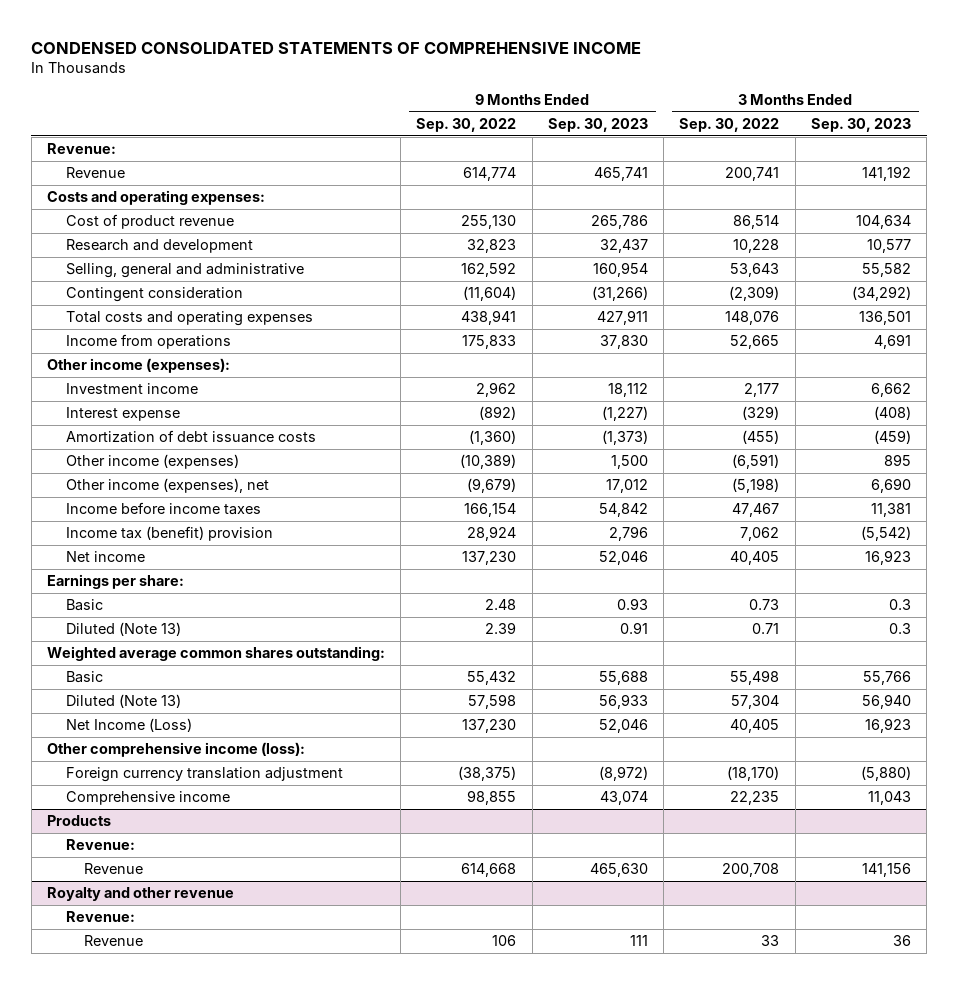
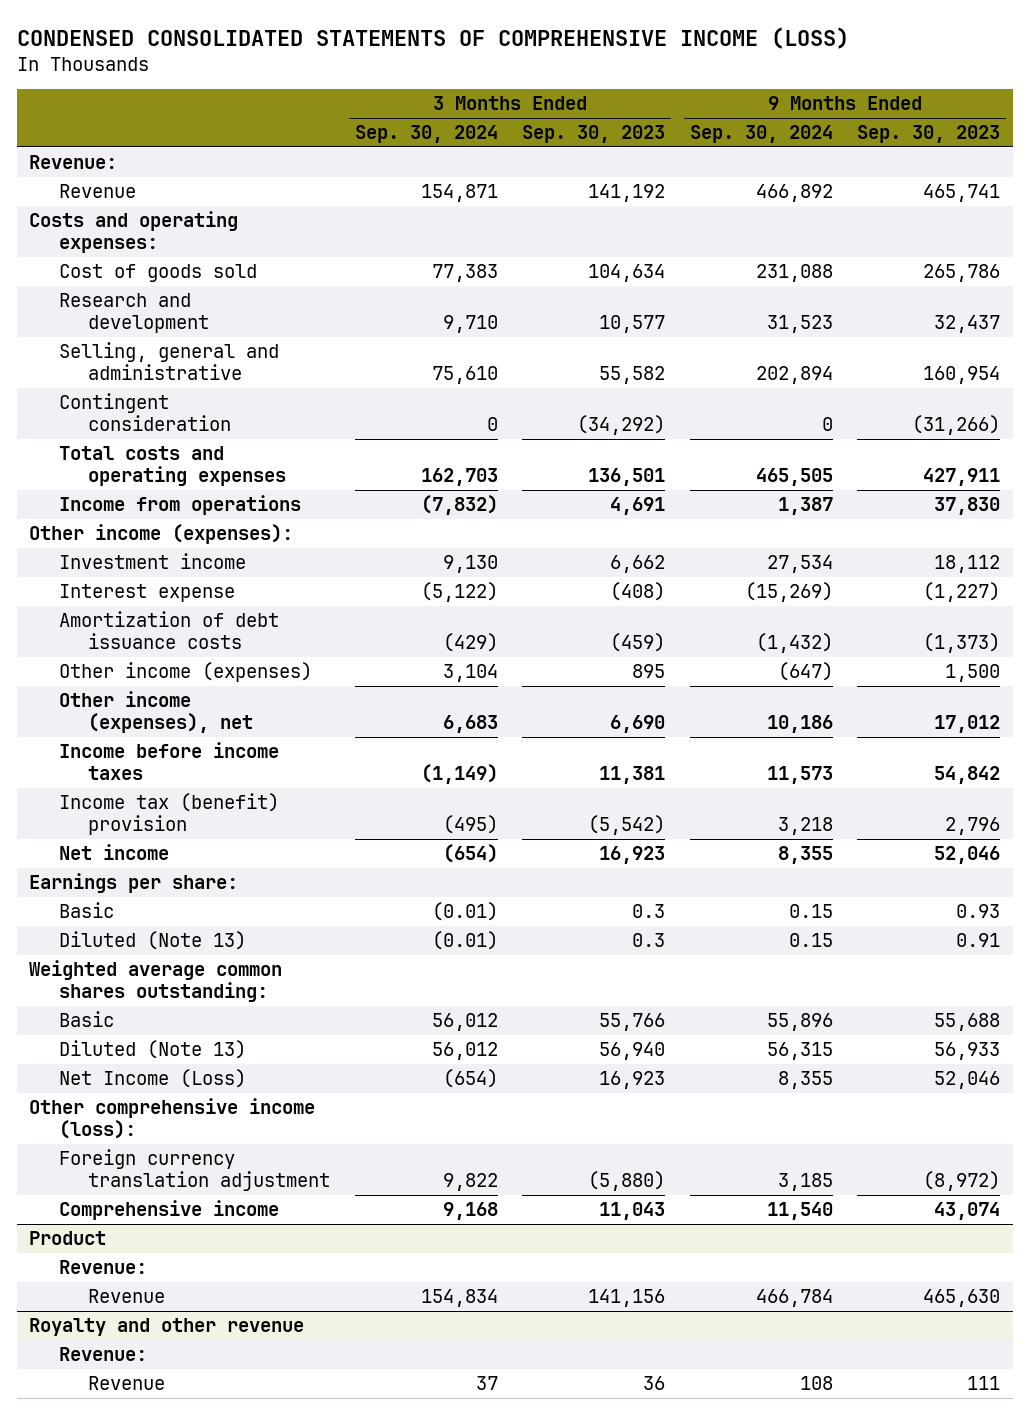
[31,41,642,54] CONDENSED CONSOLIDATED STATEMENTS OF COMPREHENSIVE INCOME -> [16,26,849,49] CONDENSED CONSOLIDATED STATEMENTS OF COMPREHENSIVE INCOME (LOSS)
[416,118,517,133] Sep. 30, 2022 -> none
[679,118,780,133] Sep. 30, 2022 -> none
none -> [354,125,498,144] Sep. 30, 2024
none -> [689,125,833,144] Sep. 30, 2024
[65,214,234,230] Cost of product revenue -> [58,264,257,283] Cost of goods sold
[46,815,111,827] Products -> [29,1231,107,1246] Product

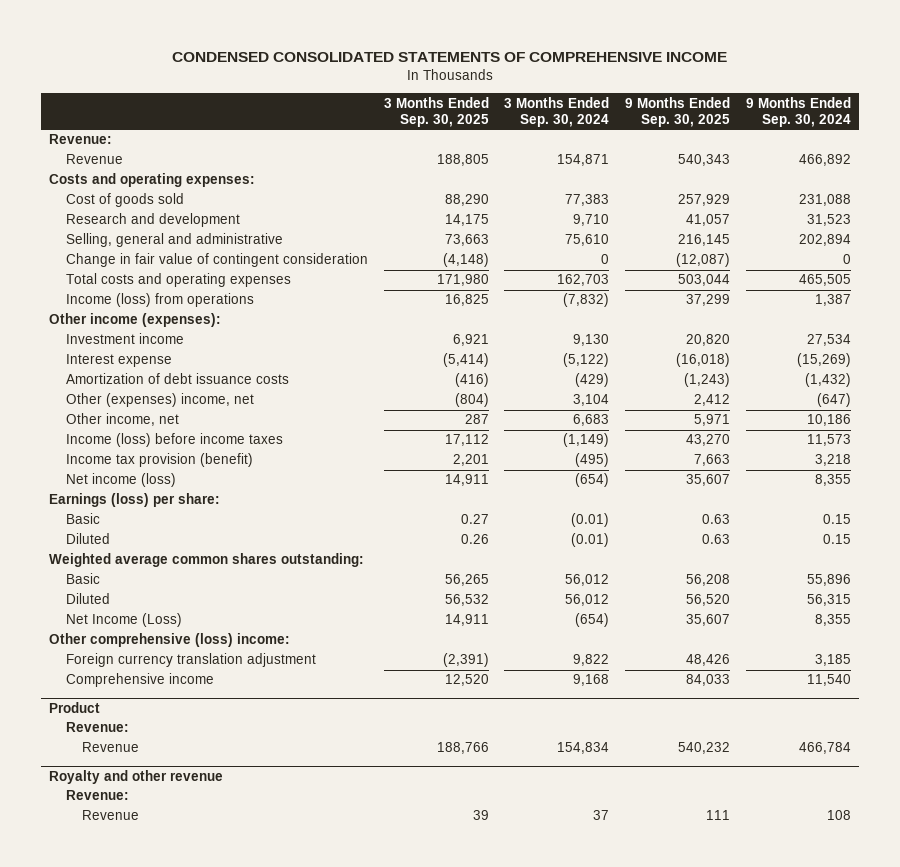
[16,26,849,49] CONDENSED CONSOLIDATED STATEMENTS OF COMPREHENSIVE INCOME (LOSS) -> [172,51,728,62] CONDENSED CONSOLIDATED STATEMENTS OF COMPREHENSIVE INCOME
[522,125,666,144] Sep. 30, 2023 -> none
[857,125,1001,144] Sep. 30, 2023 -> none
none -> [383,96,489,127] 3 Months Ended Sep. 30, 2025
none -> [625,96,731,127] 9 Months Ended Sep. 30, 2025
[58,393,232,432] Contingent consideration -> [65,253,368,268] Change in fair value of contingent consideration
[58,495,301,516] Income from operations -> [65,293,254,308] Income (loss) from operations
[58,662,312,683] Other income (expenses) -> [65,393,254,408] Other (expenses) income, net
[58,691,254,734] Other income (expenses), net -> [65,413,179,427] Other income, net
[58,742,279,781] Income before income taxes -> [65,433,283,448] Income (loss) before income taxes
[58,793,279,836] Income tax (benefit) provision -> [65,453,253,468] Income tax provision (benefit)
[58,844,169,861] Net income -> [65,473,176,488] Net income (loss)
[29,873,239,894] Earnings per share: -> [48,493,220,508] Earnings (loss) per share:
[58,931,246,951] Diluted (Note 13) -> [65,533,110,545] Diluted
[58,1040,246,1060] Diluted (Note 13) -> [65,593,110,605] Diluted
[29,1098,316,1140] Other comprehensive income (loss): -> [48,633,290,648] Other comprehensive (loss) income:

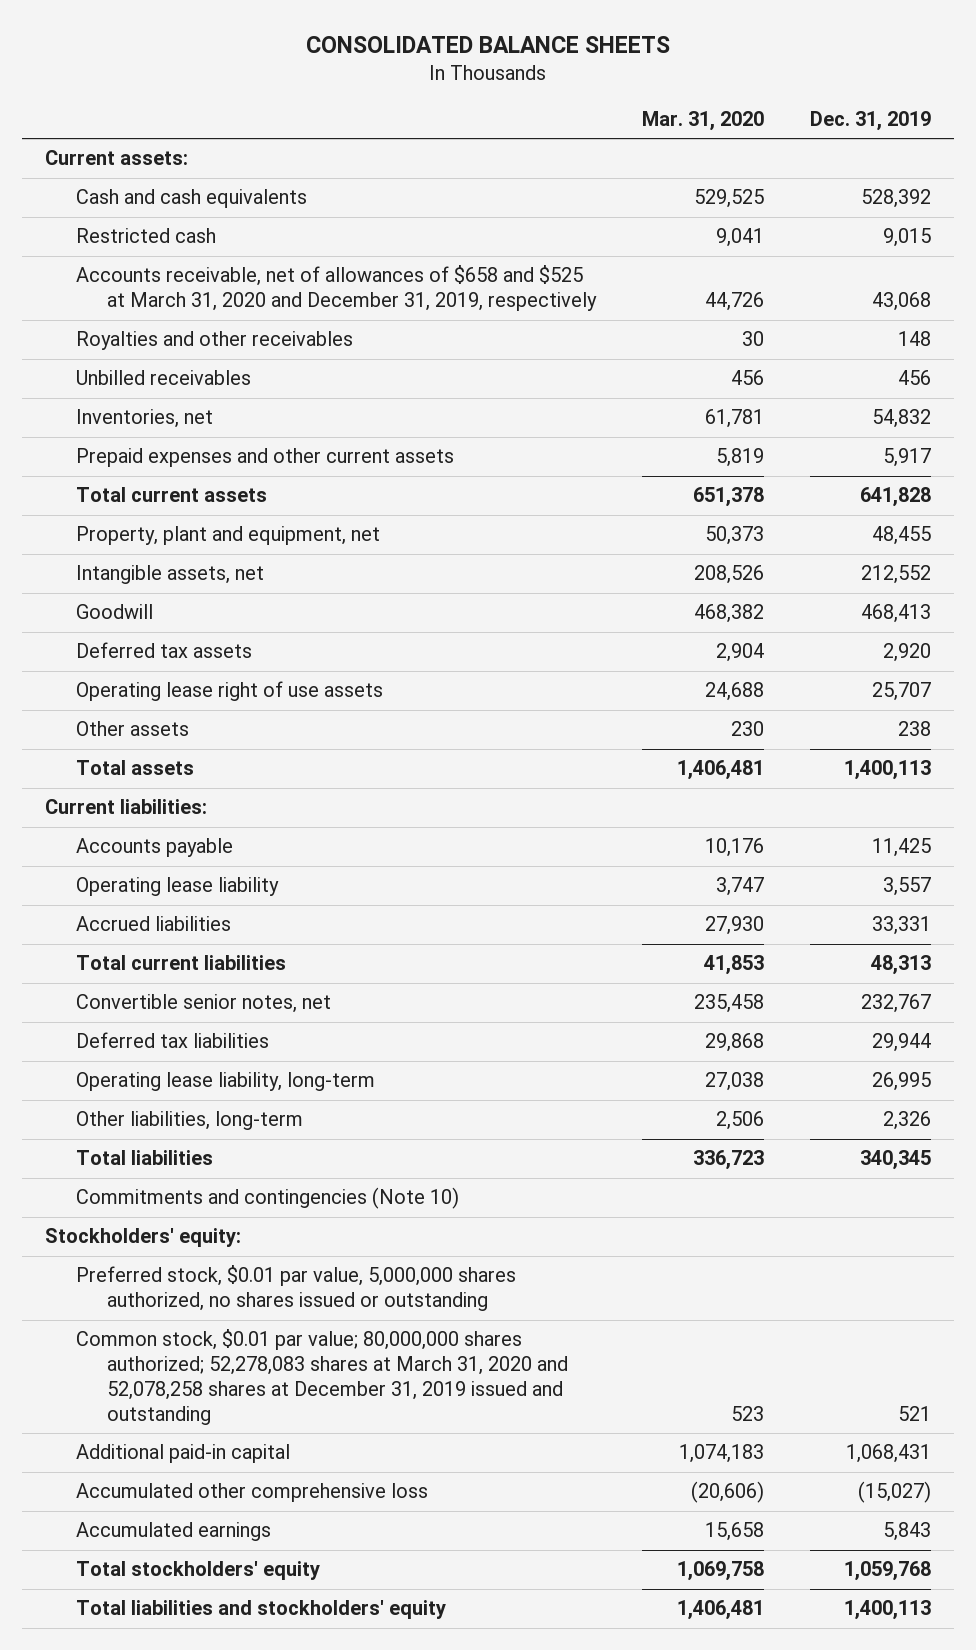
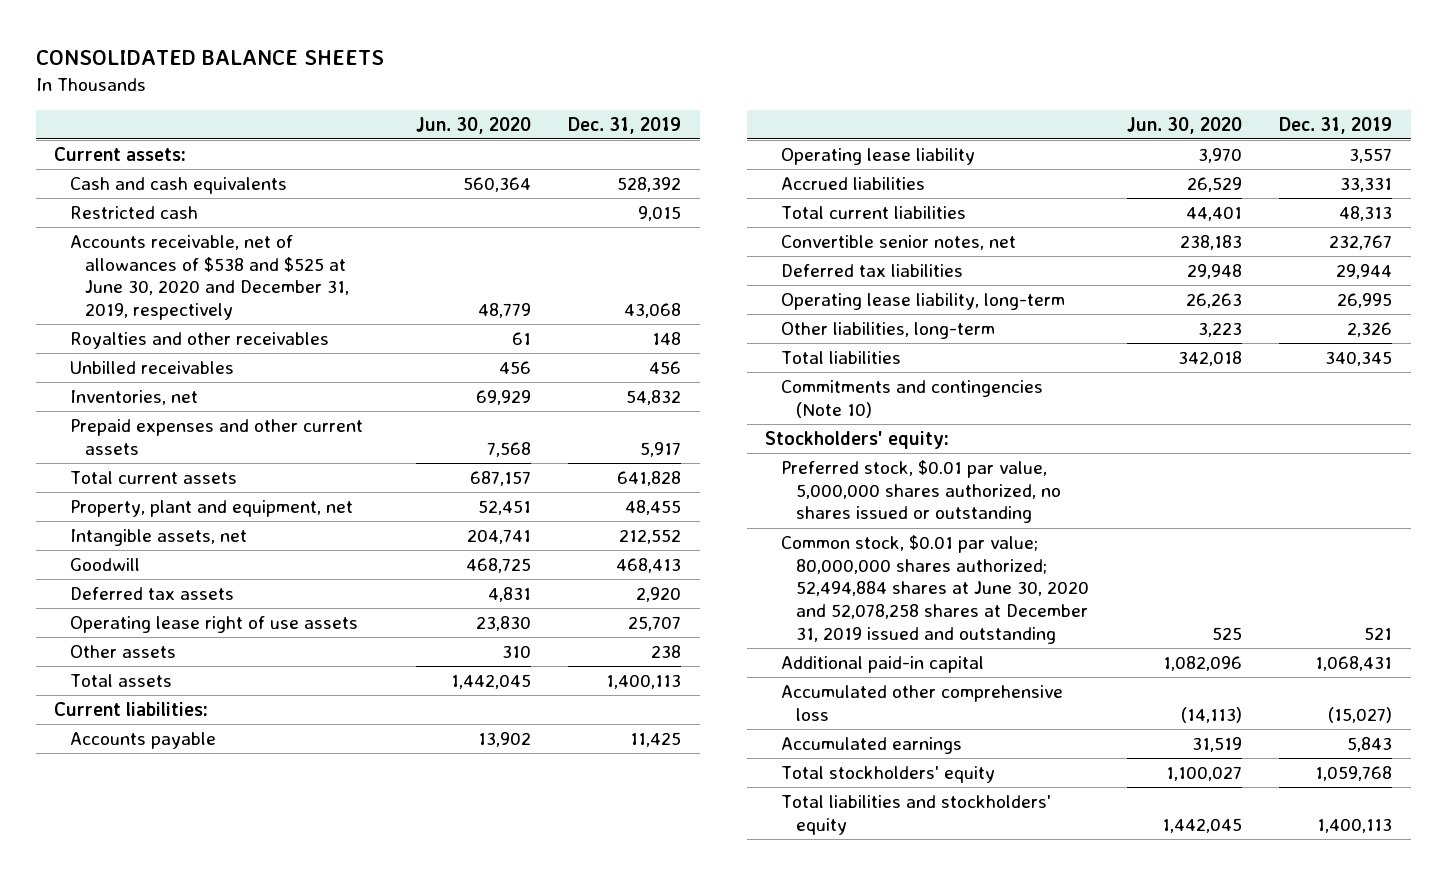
[642,110,765,131] Mar. 31, 2020 -> none
none -> [415,116,531,134] Jun. 30, 2020
[75,265,597,312] Accounts receivable, net of allowances of $658 and $525 at March 31, 2020 and December 31, 2019, respectively -> [69,234,350,321] Accounts receivable, net of allowances of $538 and $525 at June 30, 2020 and December 31, 2019, respectively
[75,1329,568,1425] Common stock, $0.01 par value; 80,000,000 shares authorized; 52,278,083 shares at March 31, 2020 and 52,078,258 shares at December 31, 2019 issued and outstanding -> [780,534,1090,644] Common stock, $0.01 par value; 80,000,000 shares authorized; 52,494,884 shares at June 30, 2020 and 52,078,258 shares at December 31, 2019 issued and outstanding

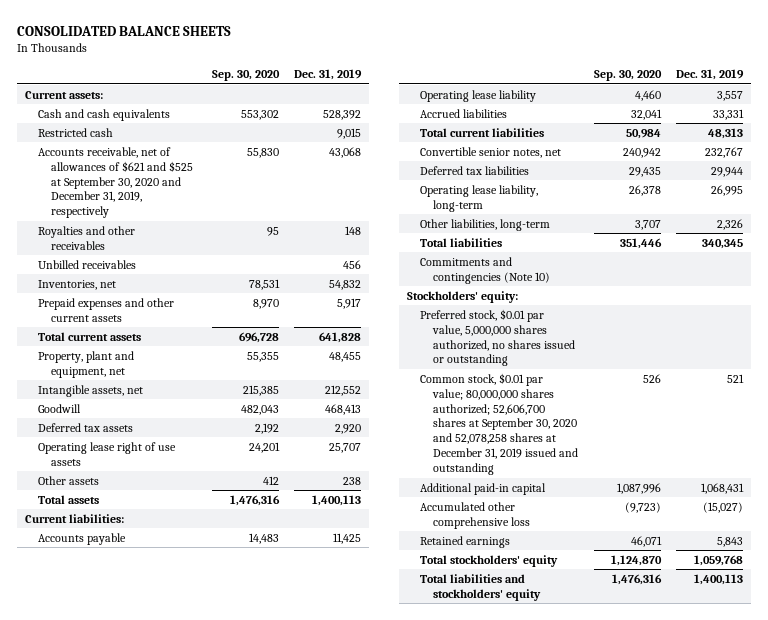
[415,116,531,134] Jun. 30, 2020 -> none
none -> [211,70,280,82] Sep. 30, 2020
[69,234,350,321] Accounts receivable, net of allowances of $538 and $525 at June 30, 2020 and December 31, 2019, respectively -> [37,146,194,219] Accounts receivable, net of allowances of $621 and $525 at September 30, 2020 and December 31, 2019, respectively
[780,534,1090,644] Common stock, $0.01 par value; 80,000,000 shares authorized; 52,494,884 shares at June 30, 2020 and 52,078,258 shares at December 31, 2019 issued and outstanding -> [419,372,579,476] Common stock, $0.01 par value; 80,000,000 shares authorized; 52,606,700 shares at September 30, 2020 and 52,078,258 shares at December 31, 2019 issued and outstanding
[780,736,962,754] Accumulated earnings -> [419,535,510,548] Retained earnings

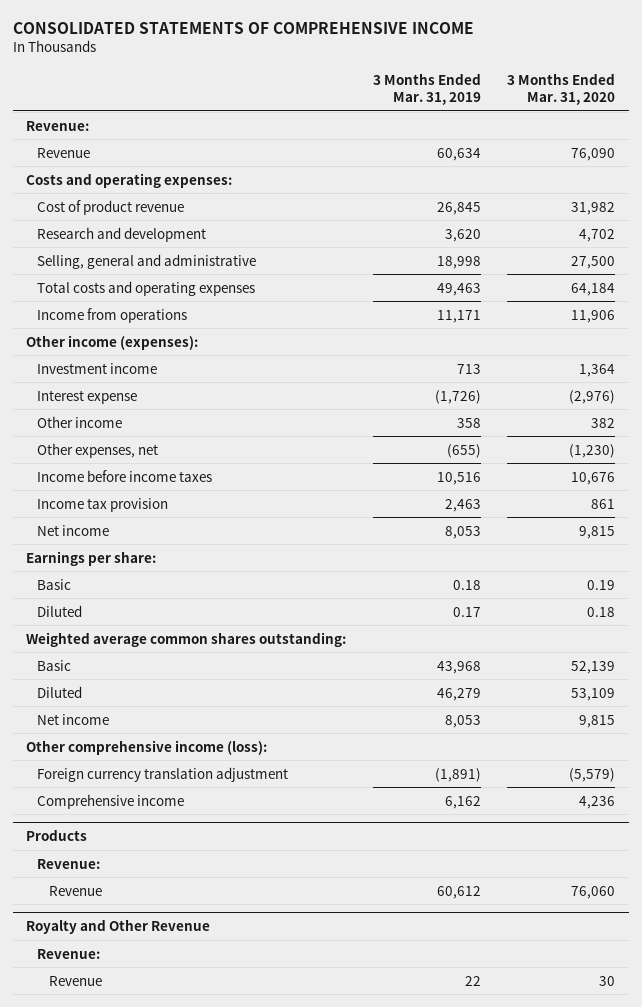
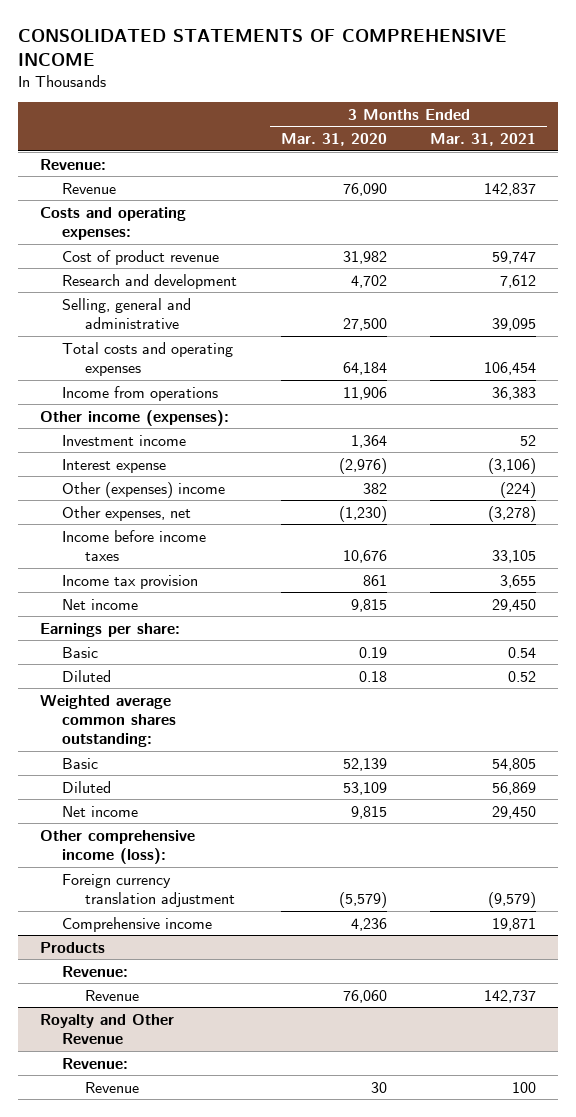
[372,72,481,105] 3 Months Ended Mar. 31, 2019 -> none
none -> [430,132,537,146] Mar. 31, 2021
[37,415,123,428] Other income -> [62,481,226,498] Other (expenses) income

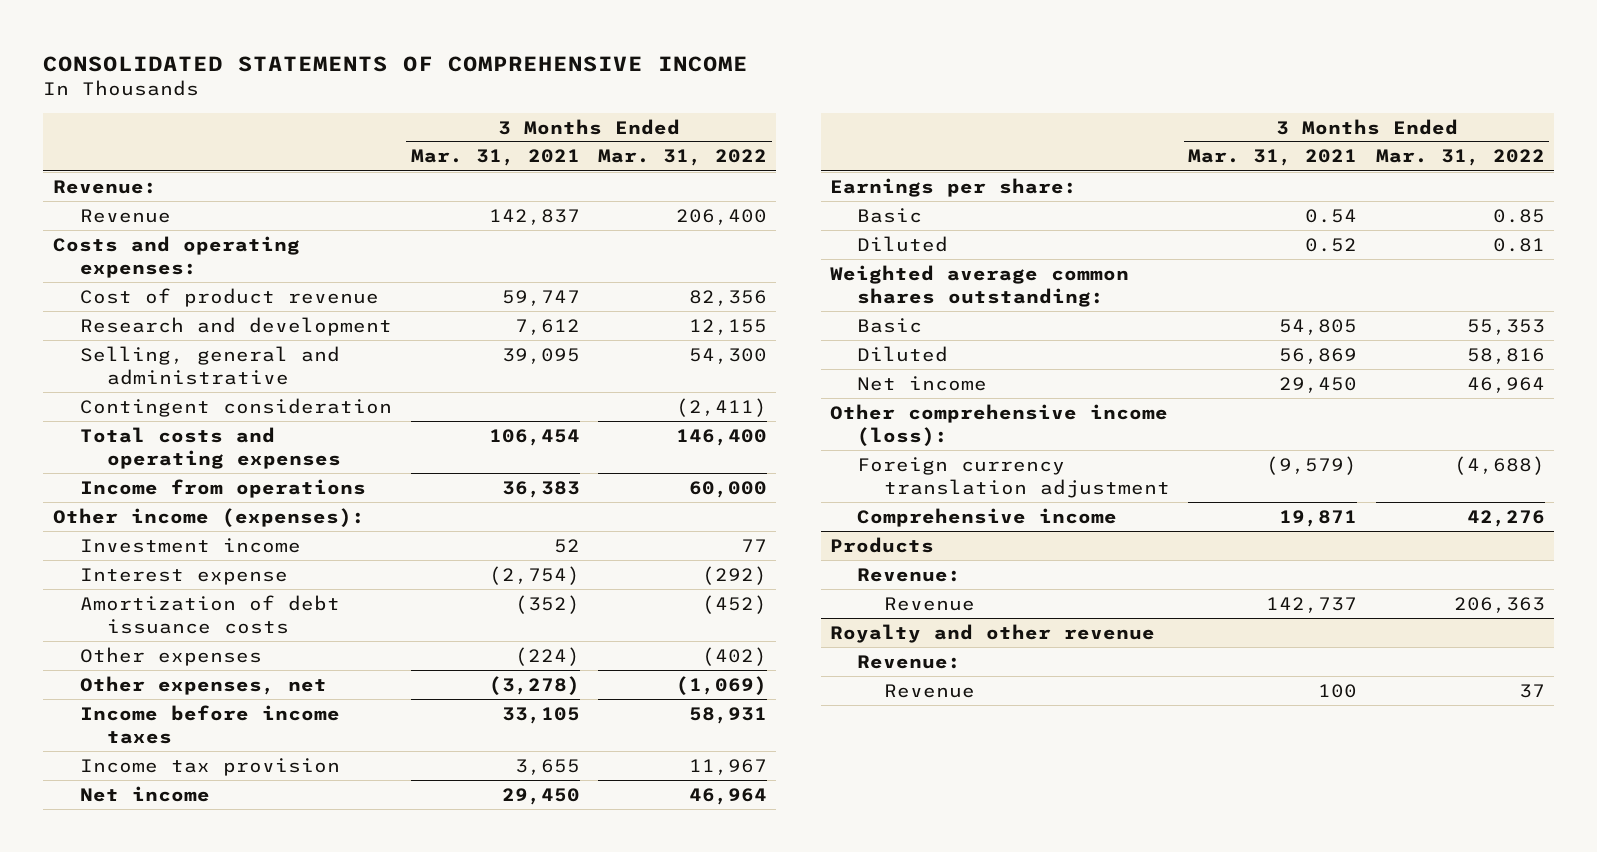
[280,132,387,146] Mar. 31, 2020 -> none
none -> [598,149,768,167] Mar. 31, 2022
none -> [79,397,392,417] Contingent consideration
[488,457,537,474] (3,106) -> [489,565,581,585] (2,754)
none -> [79,594,340,634] Amortization of debt issuance costs
[62,481,226,498] Other (expenses) income -> [79,646,262,666] Other expenses
[39,1013,174,1044] Royalty and Other Revenue -> [830,623,1156,643] Royalty and other revenue

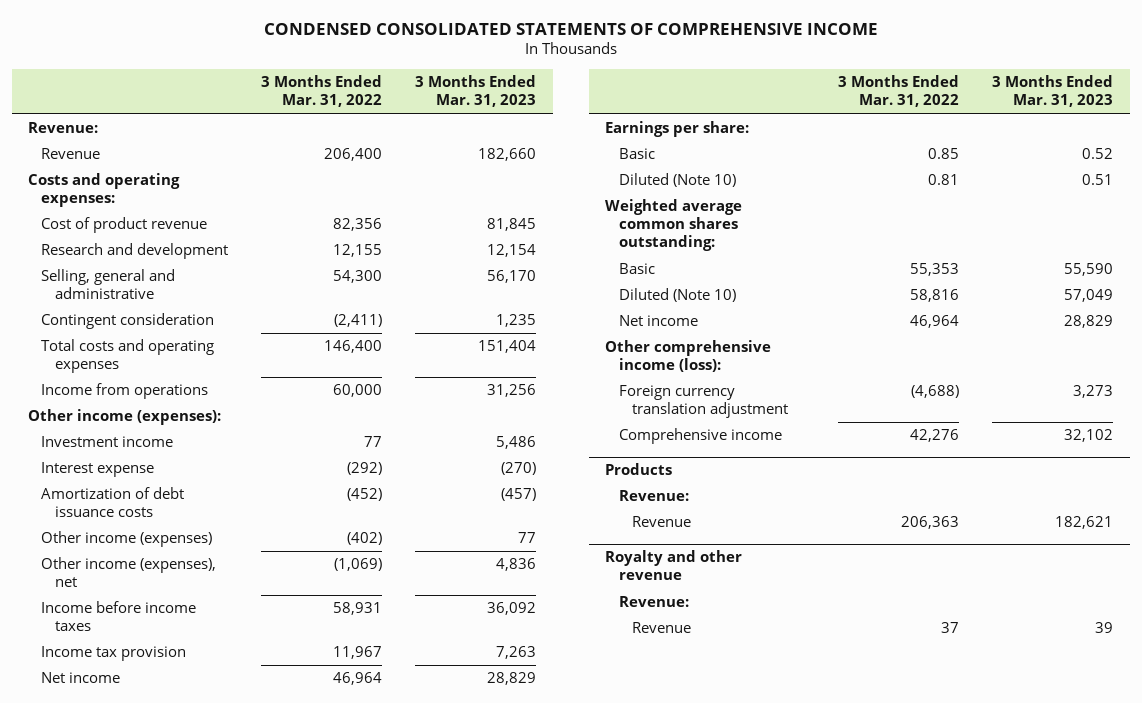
[43,56,749,73] CONSOLIDATED STATEMENTS OF COMPREHENSIVE INCOME -> [263,22,878,35] CONDENSED CONSOLIDATED STATEMENTS OF COMPREHENSIVE INCOME
[411,149,581,167] Mar. 31, 2021 -> none
none -> [415,75,537,108] 3 Months Ended Mar. 31, 2023
[79,646,262,666] Other expenses -> [41,531,213,548] Other income (expenses)
[79,675,327,695] Other expenses, net -> [41,557,217,588] Other income (expenses), net
[857,235,949,252] Diluted -> [618,173,736,188] Diluted (Note 10)
[857,345,949,362] Diluted -> [618,288,736,303] Diluted (Note 10)

